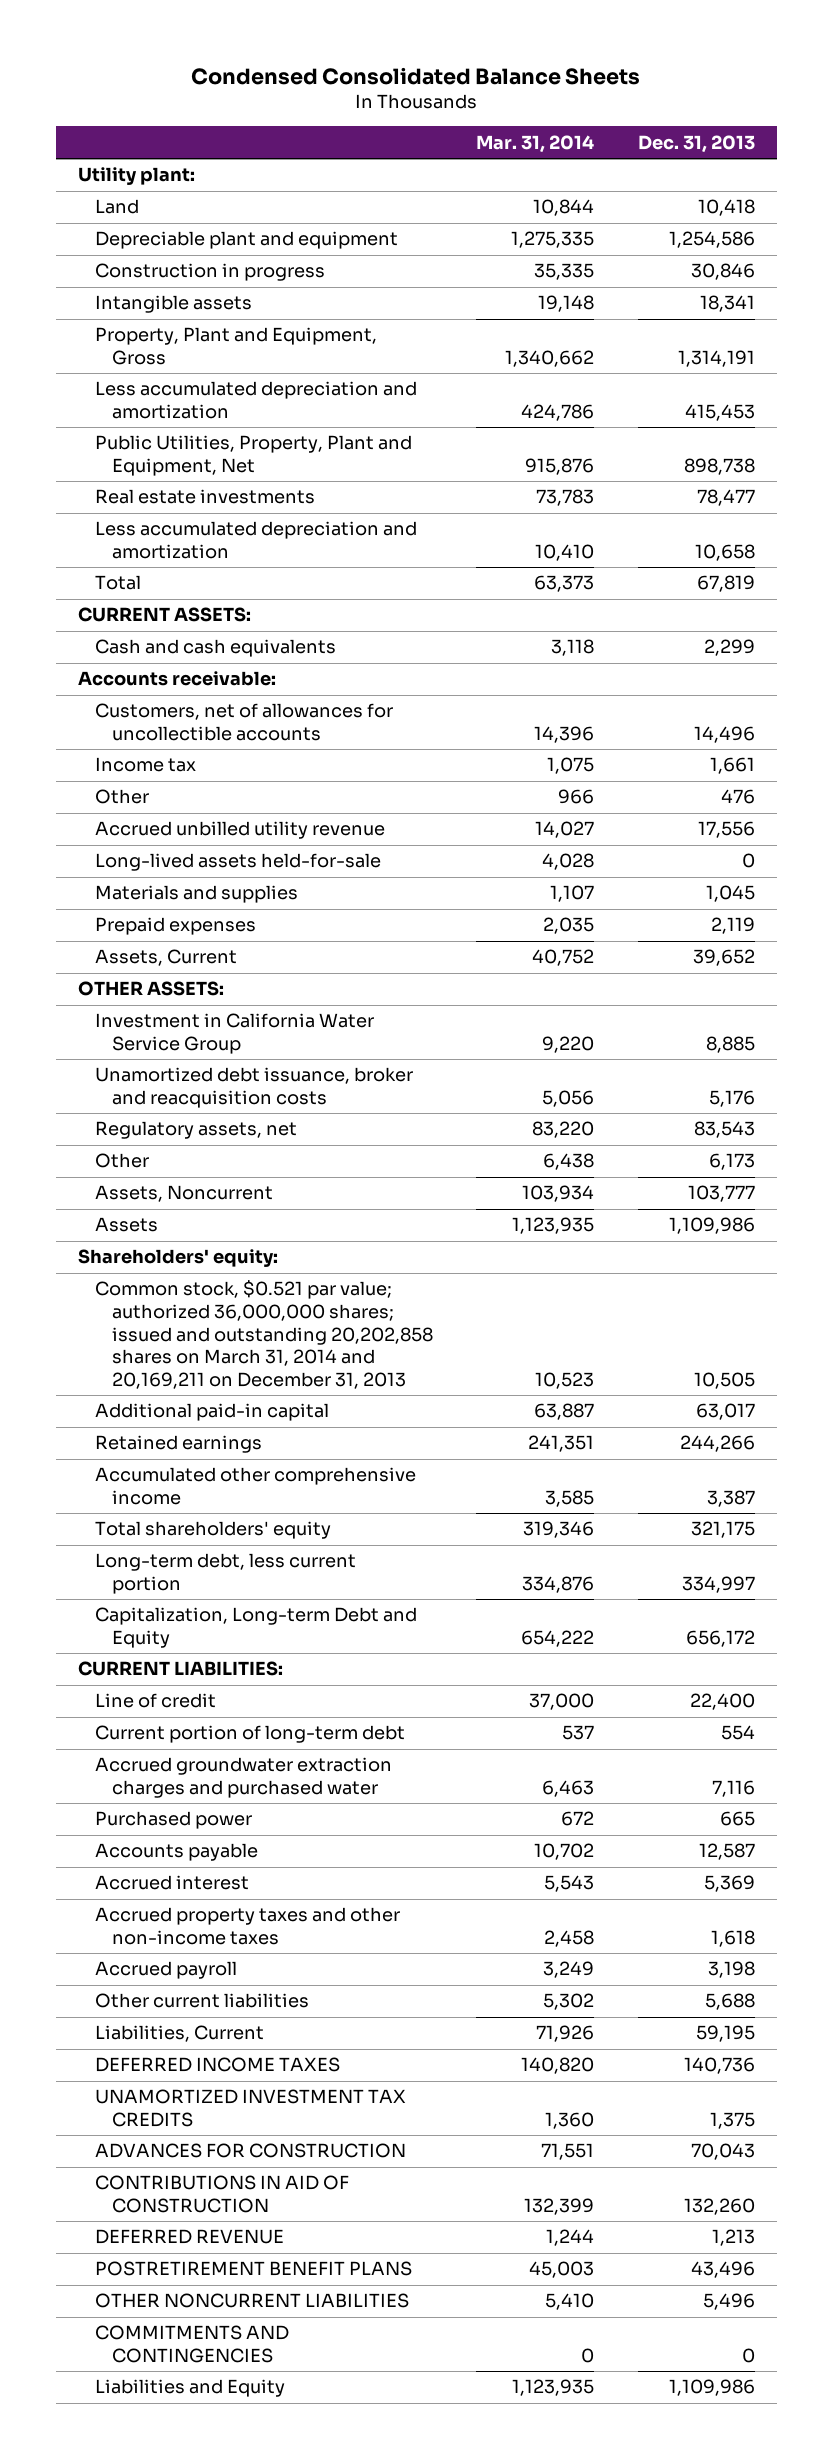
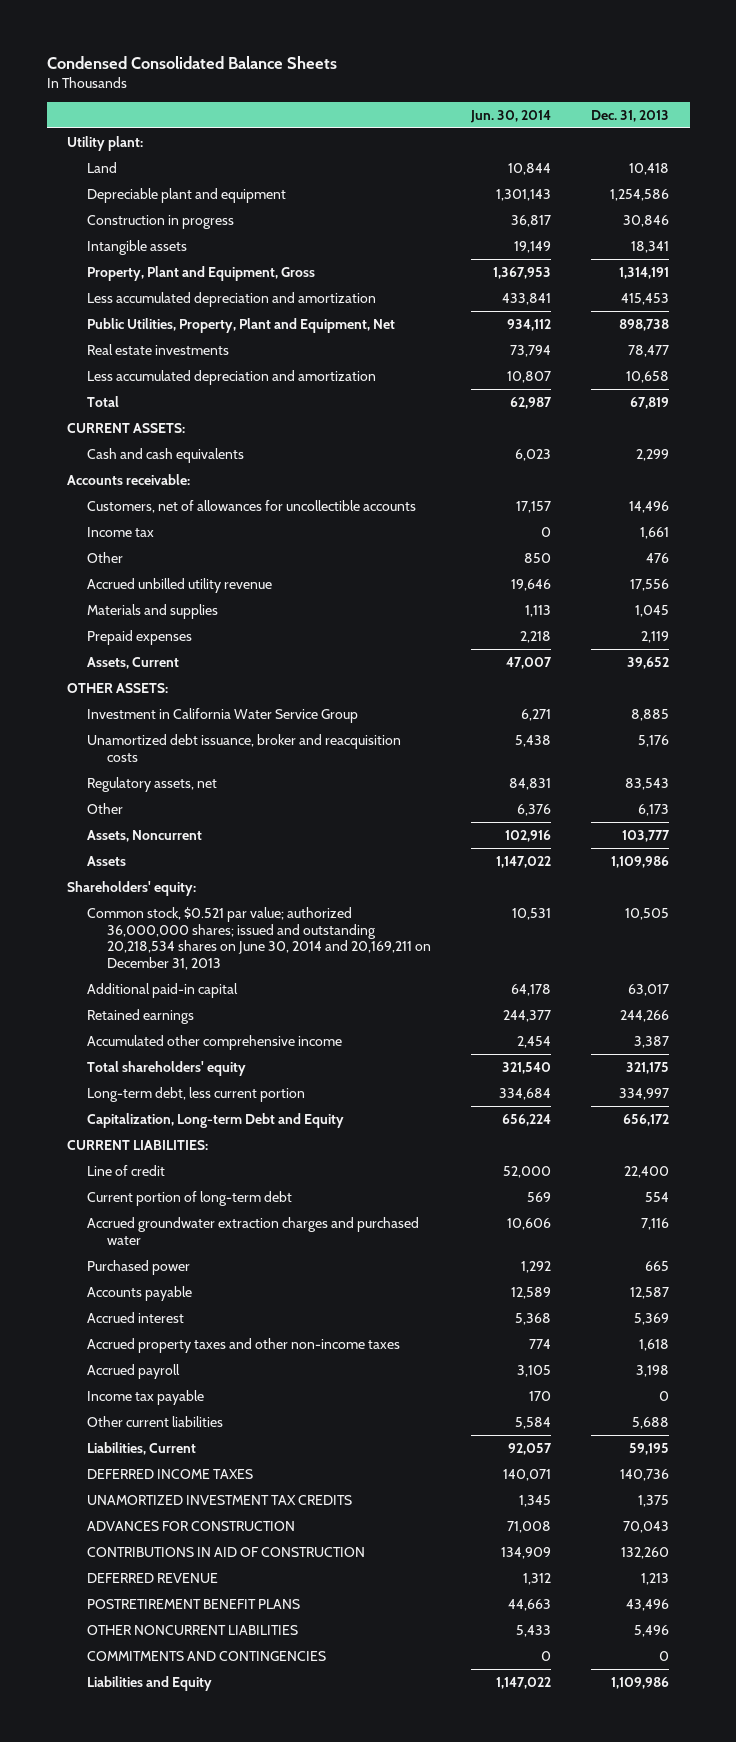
[476,134,595,153] Mar. 31, 2014 -> none
none -> [470,109,552,123] Jun. 30, 2014
[94,853,381,872] Long-lived assets held-for-sale -> none
[94,1280,433,1389] Common stock, $0.521 par value; authorized 36,000,000 shares; issued and outstanding 20,202,858 shares on March 31, 2014 and 20,169,211 on December 31, 2013 -> [86,906,431,971] Common stock, $0.521 par value; authorized 36,000,000 shares; issued and outstanding 20,218,534 shares on June 30, 2014 and 20,169,211 on December 31, 2013
none -> [86,1389,204,1405] Income tax payable

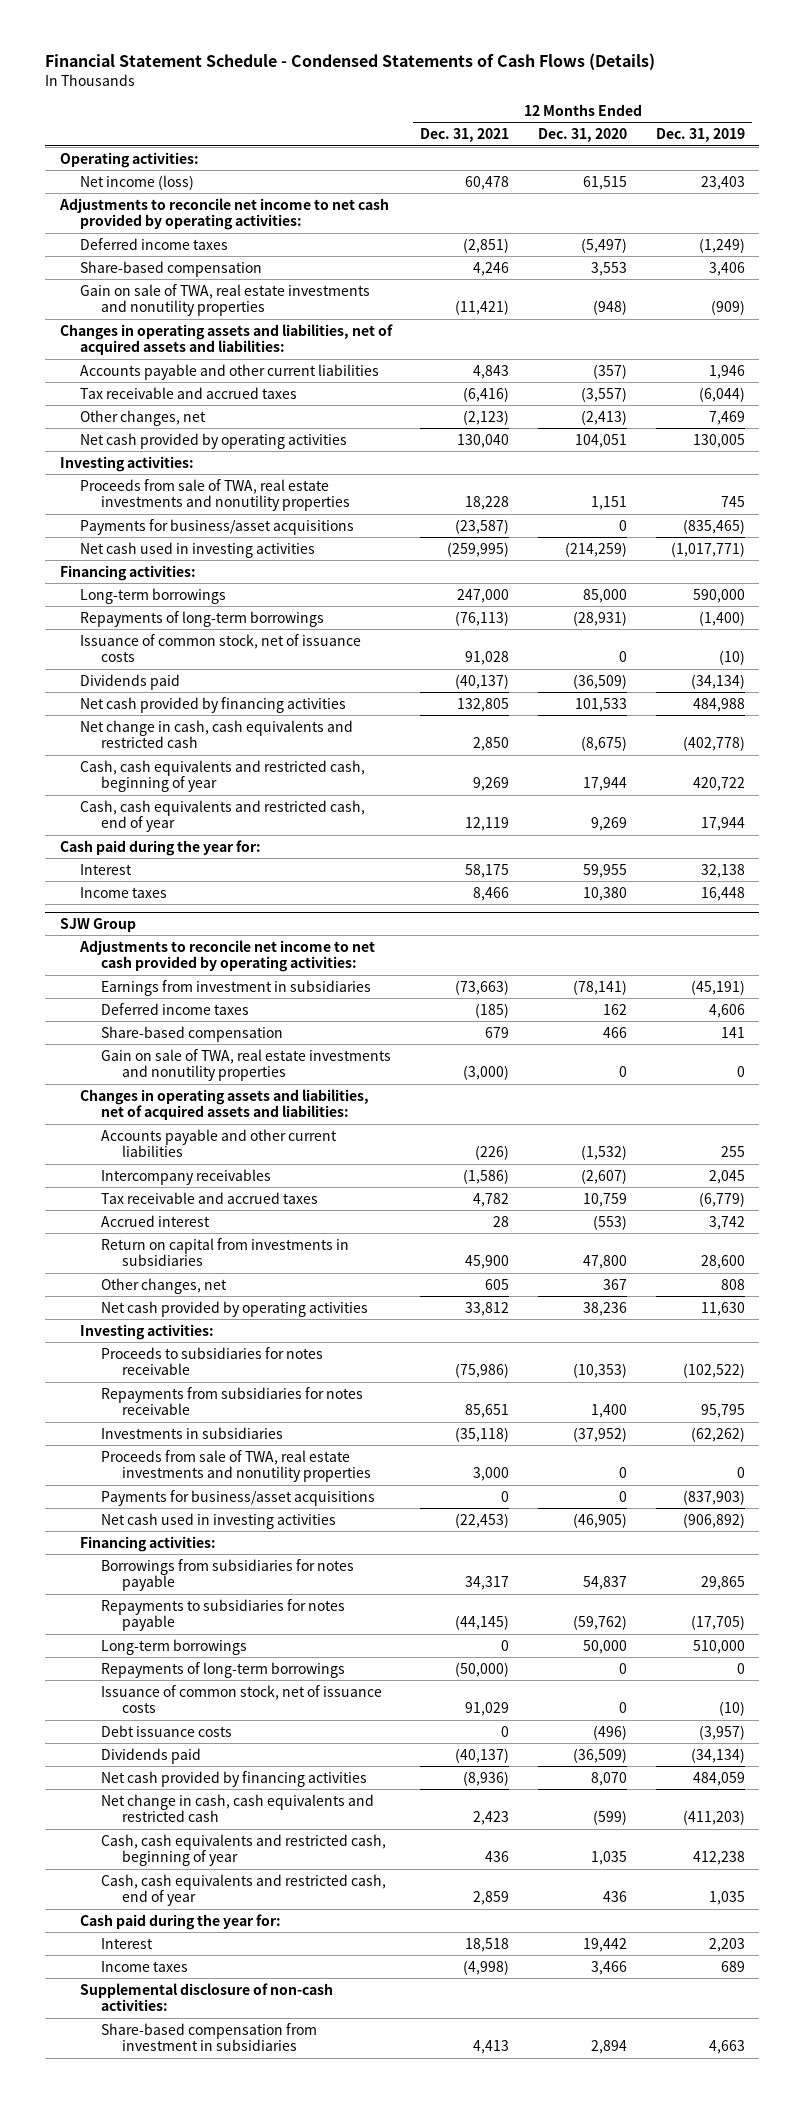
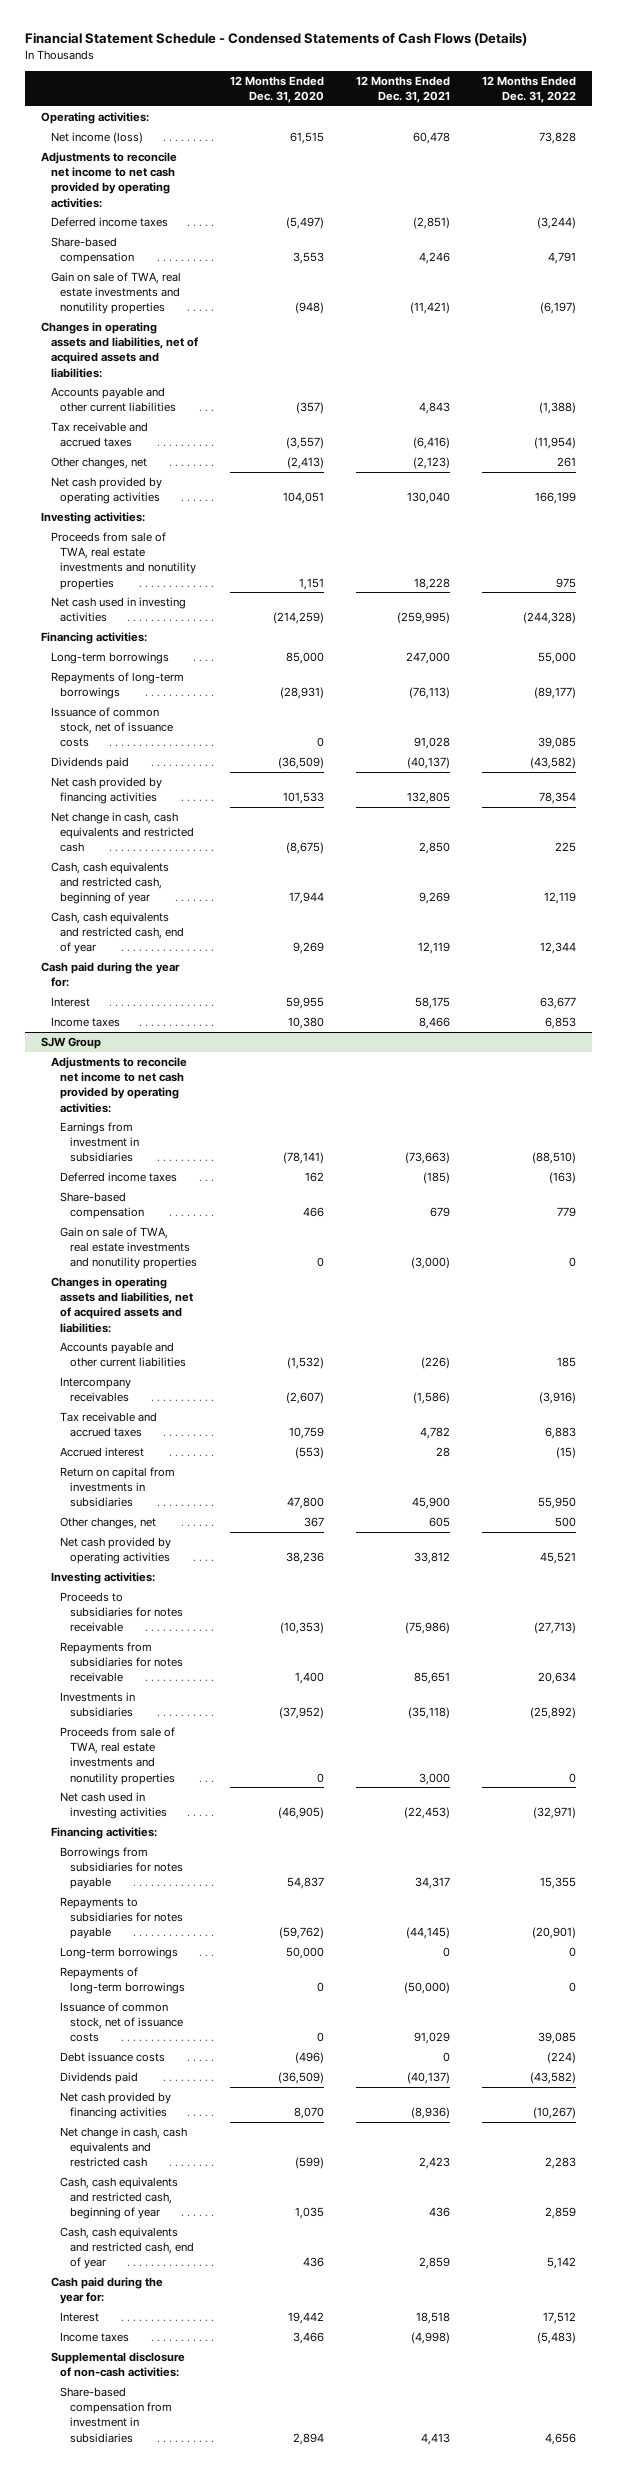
[655,128,745,143] Dec. 31, 2019 -> none
none -> [481,75,576,103] 12 Months Ended Dec. 31, 2022
[80,518,355,535] Payments for business/asset acquisitions -> none
[101,1489,376,1506] Payments for business/asset acquisitions -> none

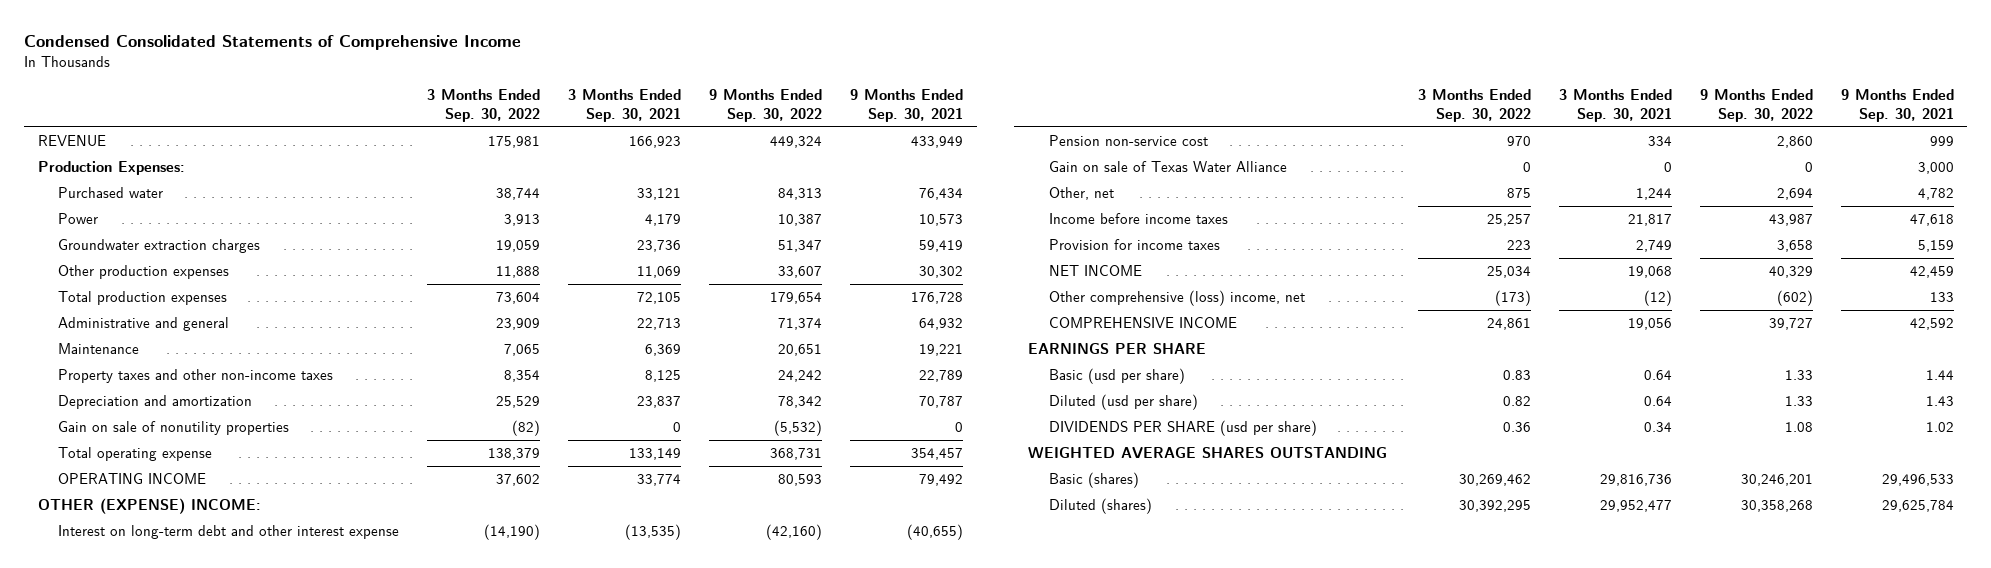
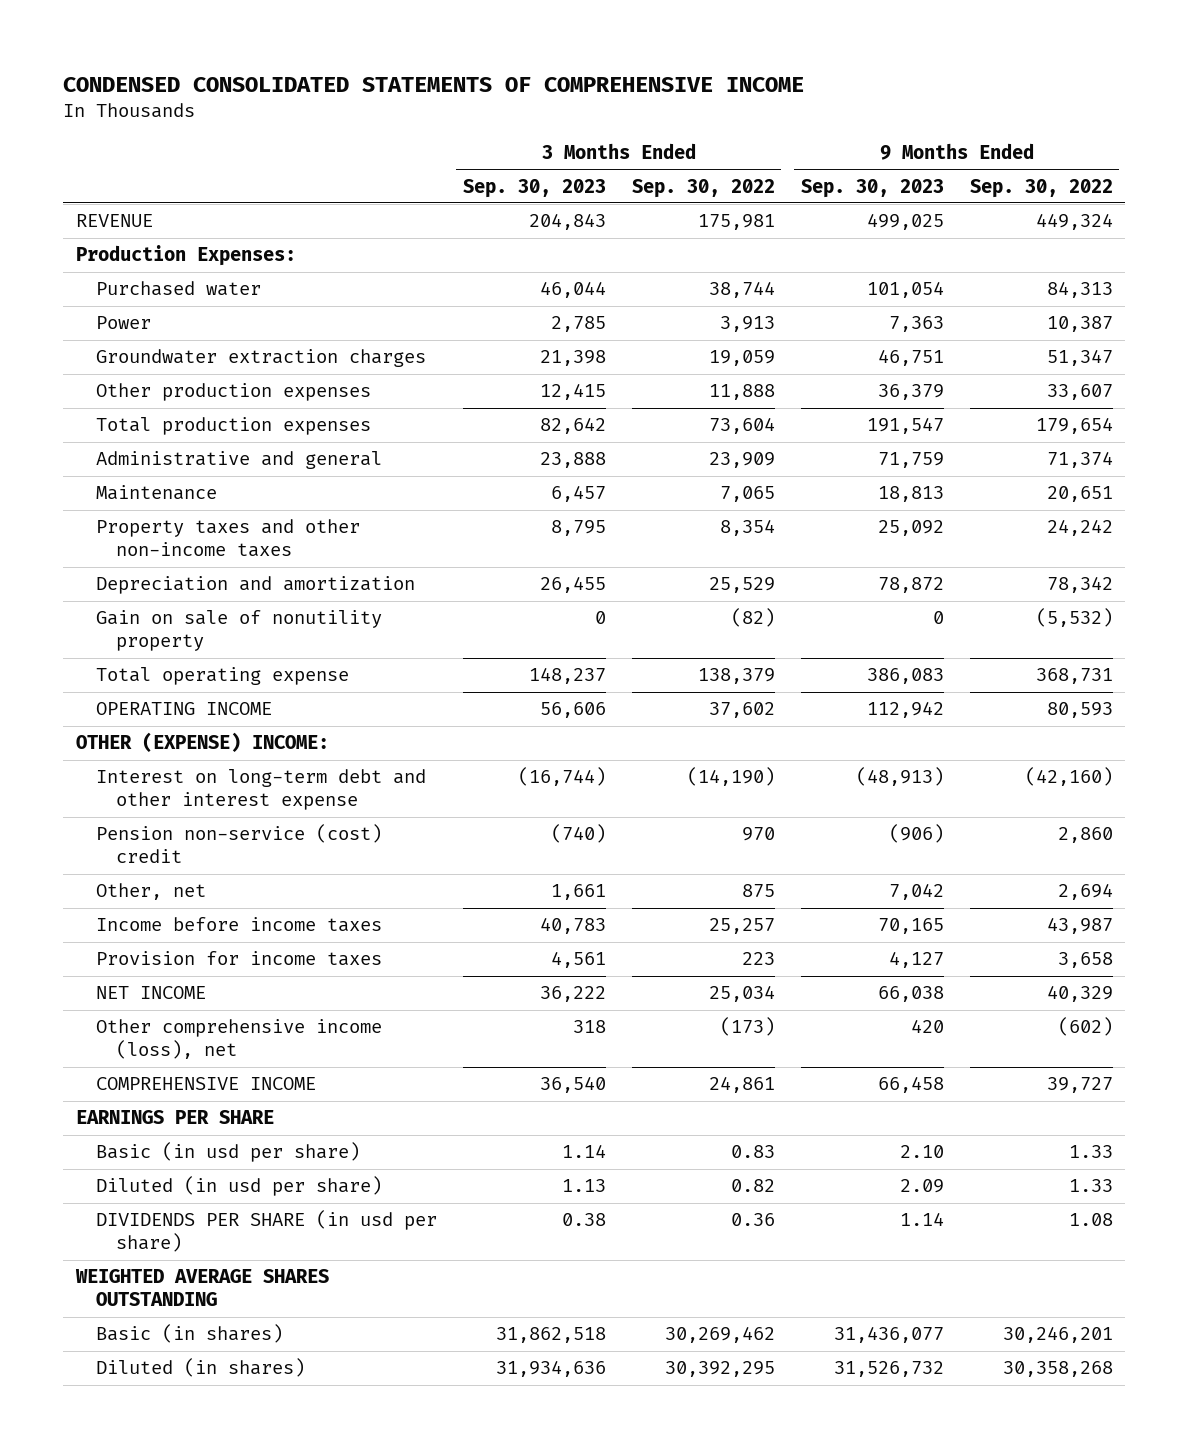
[23,34,521,50] Condensed Consolidated Statements of Comprehensive Income -> [62,76,804,92] CONDENSED CONSOLIDATED STATEMENTS OF COMPREHENSIVE INCOME
[568,88,682,123] 3 Months Ended Sep. 30, 2021 -> none
[849,88,963,123] 9 Months Ended Sep. 30, 2021 -> none
none -> [462,178,606,198] Sep. 30, 2023
none -> [800,178,944,198] Sep. 30, 2023
[58,421,290,436] Gain on sale of nonutility properties -> [96,610,383,652] Gain on sale of nonutility property
[1048,161,1287,173] Gain on sale of Texas Water Alliance -> none
[1048,135,1208,147] Pension non-service cost -> [96,824,383,864] Pension non-service (cost) credit
[1048,290,1305,307] Other comprehensive (loss) income, net -> [96,1019,383,1060] Other comprehensive income (loss), net
[1048,368,1185,385] Basic (usd per share) -> [96,1142,361,1163] Basic (in usd per share)
[1048,394,1198,411] Diluted (usd per share) -> [96,1176,383,1197] Diluted (in usd per share)
[1048,420,1317,437] DIVIDENDS PER SHARE (usd per share) -> [96,1210,438,1253] DIVIDENDS PER SHARE (in usd per share)
[1048,472,1139,489] Basic (shares) -> [96,1324,284,1344] Basic (in shares)
[1048,498,1152,515] Diluted (shares) -> [96,1358,306,1378] Diluted (in shares)

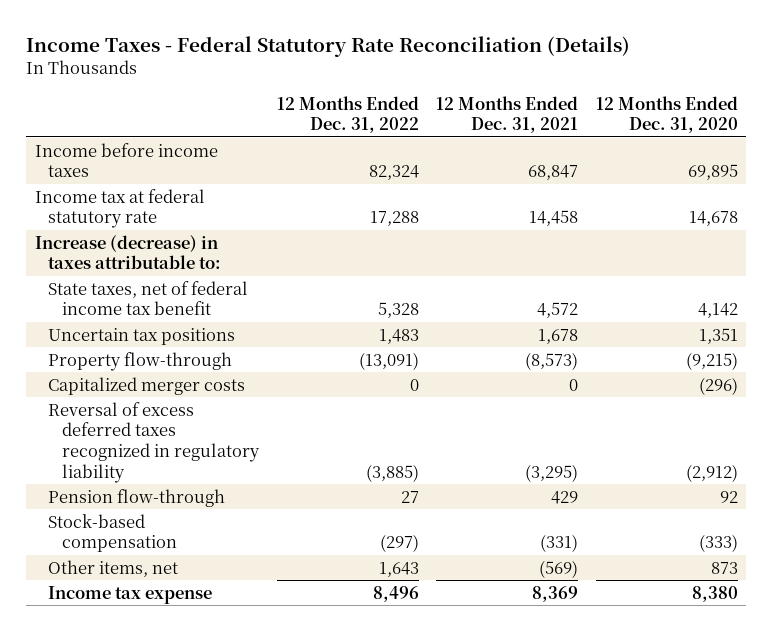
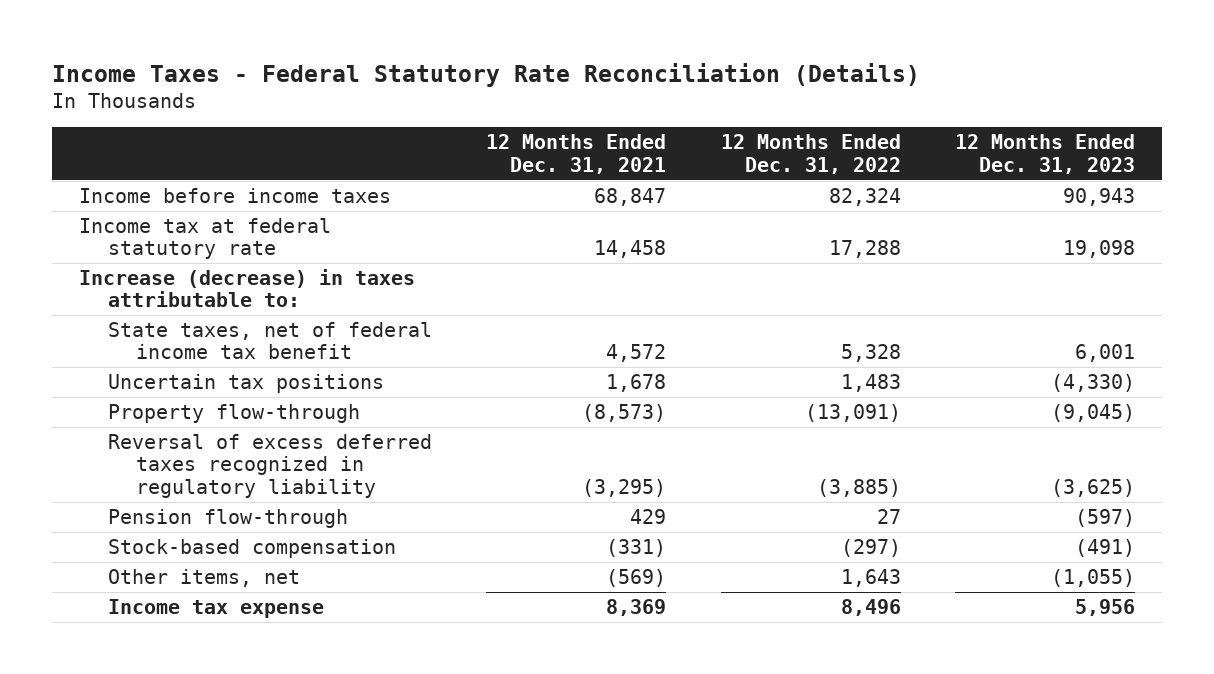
[595,95,738,134] 12 Months Ended Dec. 31, 2020 -> none
none -> [955,134,1136,174] 12 Months Ended Dec. 31, 2023
[48,376,246,395] Capitalized merger costs -> none

